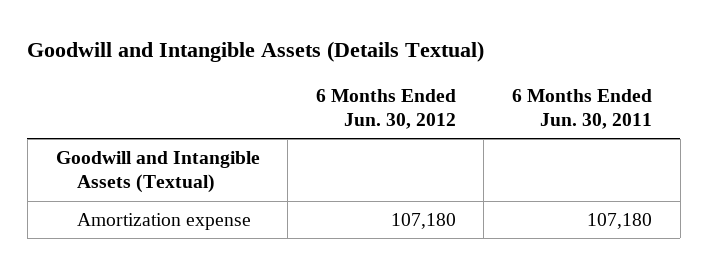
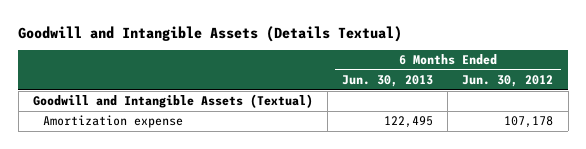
[511,88,652,129] 6 Months Ended Jun. 30, 2011 -> none
none -> [342,75,434,88] Jun. 30, 2013
[390,213,456,230] 107,180 -> [504,116,554,129] 107,178

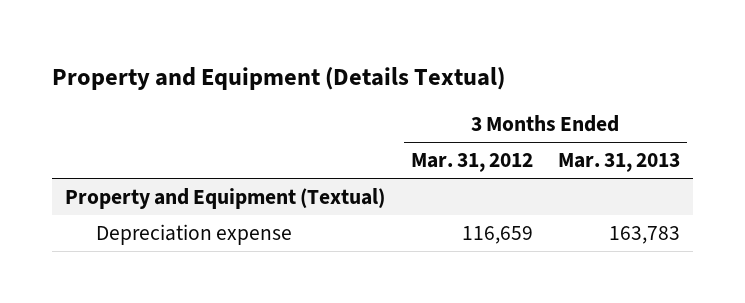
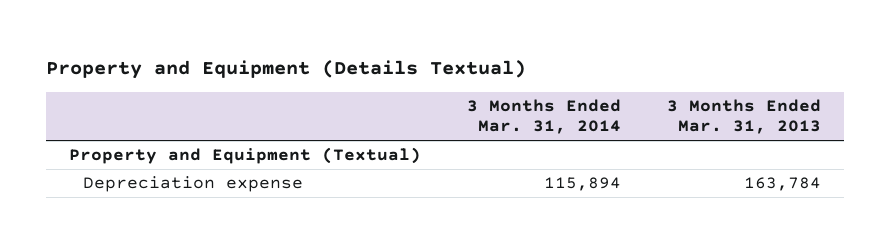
[410,153,533,173] Mar. 31, 2012 -> none
none -> [466,98,621,135] 3 Months Ended Mar. 31, 2014
[609,225,681,244] 163,783 -> [743,177,821,192] 163,784

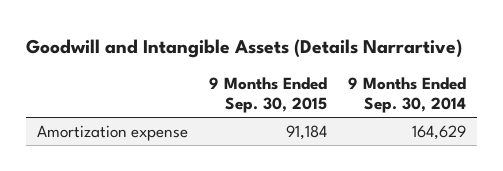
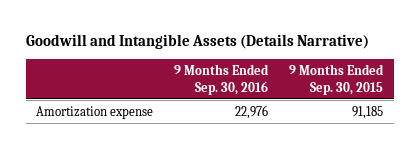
[26,38,463,58] Goodwill and Intangible Assets (Details Narrartive) -> [25,34,369,50] Goodwill and Intangible Assets (Details Narrative)
[348,76,467,114] 9 Months Ended Sep. 30, 2014 -> none
none -> [174,64,270,95] 9 Months Ended Sep. 30, 2016
[286,125,328,141] 91,184 -> [352,106,384,120] 91,185

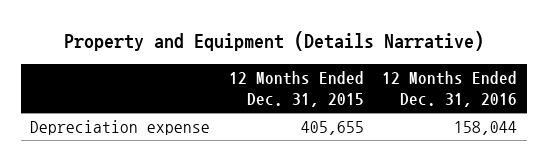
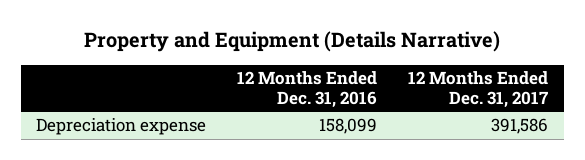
[228,70,364,107] 12 Months Ended Dec. 31, 2015 -> none
none -> [408,71,549,109] 12 Months Ended Dec. 31, 2017
[454,121,518,136] 158,044 -> [319,118,378,135] 158,099

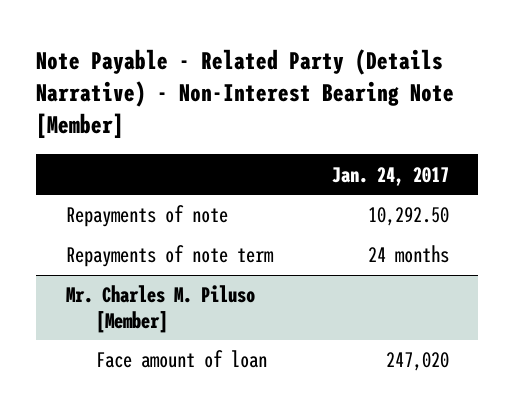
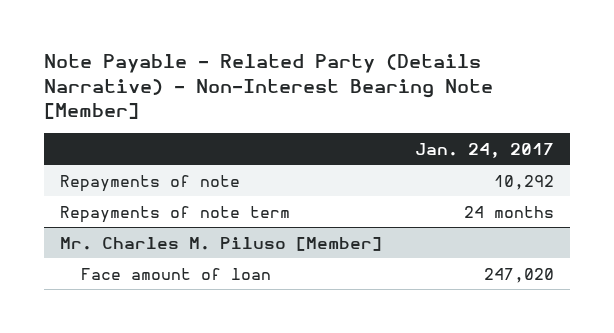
[367,207,449,227] 10,292.50 -> [493,174,554,190] 10,292

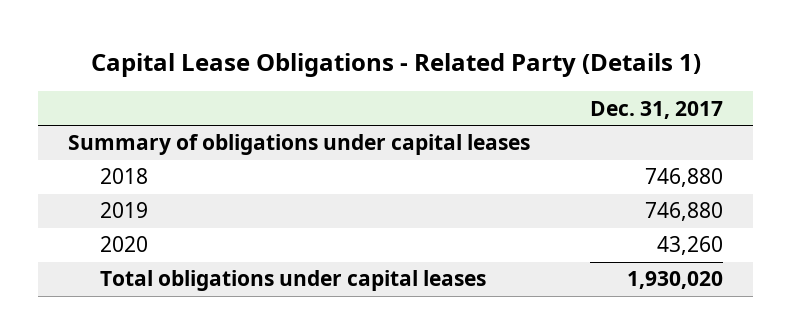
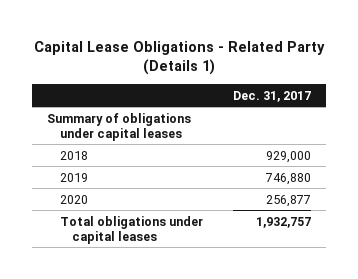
[645,168,724,188] 746,880 -> [265,150,311,163] 929,000
[657,236,724,256] 43,260 -> [265,194,311,207] 256,877
[627,271,724,290] 1,930,020 -> [255,216,311,228] 1,932,757

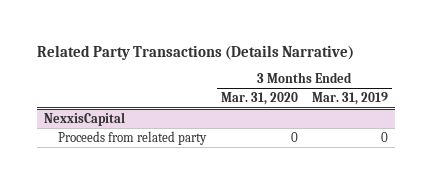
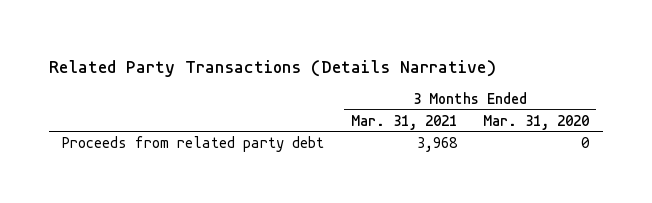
[312,92,389,106] Mar. 31, 2019 -> none
none -> [350,114,457,130] Mar. 31, 2021
[44,111,126,126] NexxisCapital -> none
[58,130,208,145] Proceeds from related party -> [62,136,325,153] Proceeds from related party debt

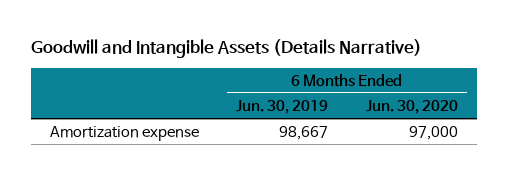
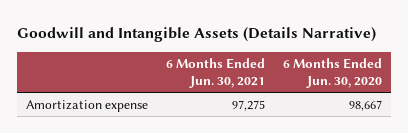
[236,99,329,114] Jun. 30, 2019 -> none
none -> [166,57,266,89] 6 Months Ended Jun. 30, 2021
[408,125,458,140] 97,000 -> [349,99,383,111] 98,667

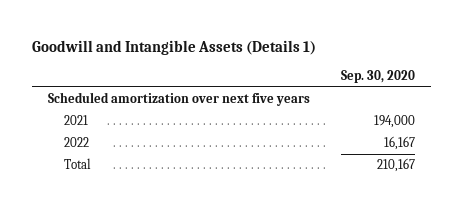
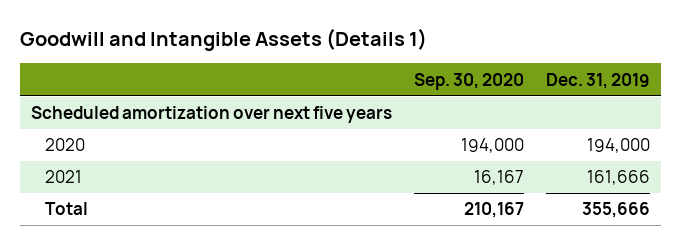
none -> [545,72,650,89] Dec. 31, 2019
[63,137,89,148] 2022 -> none
none -> [44,138,85,152] 2020
[374,115,416,129] 194,000 -> [473,170,524,186] 16,167

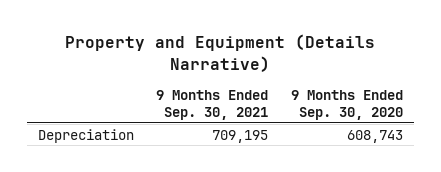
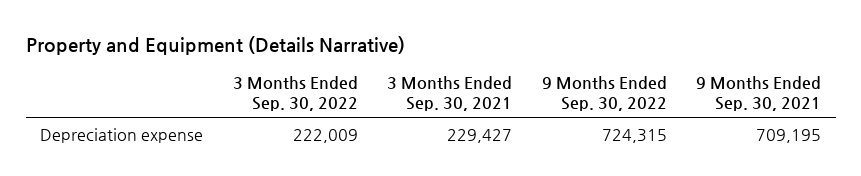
[290,89,403,121] 9 Months Ended Sep. 30, 2020 -> none
none -> [232,76,358,111] 3 Months Ended Sep. 30, 2022
none -> [387,76,513,111] 3 Months Ended Sep. 30, 2021
none -> [541,76,667,111] 9 Months Ended Sep. 30, 2022
[37,128,134,143] Depreciation -> [40,128,204,144] Depreciation expense

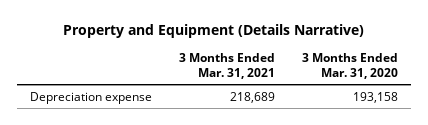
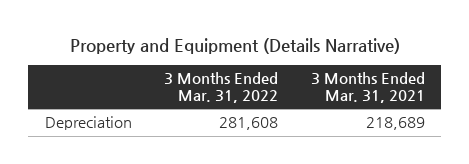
[301,53,398,79] 3 Months Ended Mar. 31, 2020 -> none
none -> [164,72,279,104] 3 Months Ended Mar. 31, 2022
[30,91,153,104] Depreciation expense -> [44,116,132,131] Depreciation

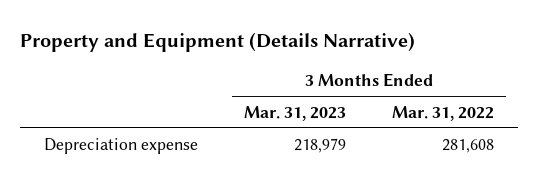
[310,72,425,104] 3 Months Ended Mar. 31, 2021 -> none
none -> [244,105,347,121] Mar. 31, 2023
[44,116,132,131] Depreciation -> [43,138,198,155] Depreciation expense

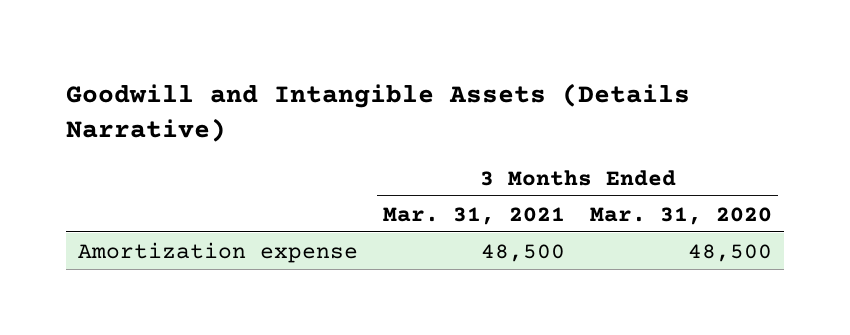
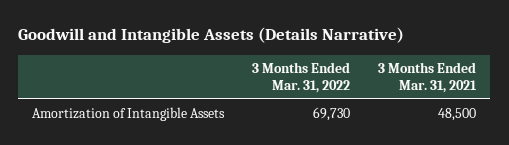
[590,206,773,225] Mar. 31, 2020 -> none
none -> [252,61,351,94] 3 Months Ended Mar. 31, 2022
[78,241,359,263] Amortization expense -> [32,107,226,122] Amortization of Intangible Assets

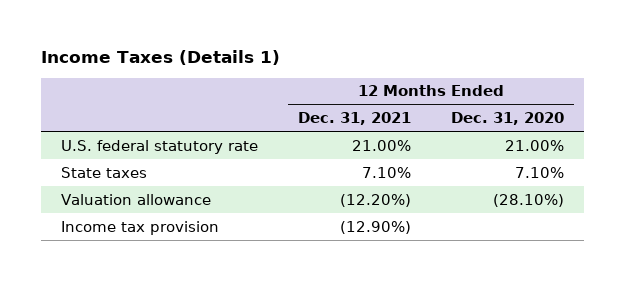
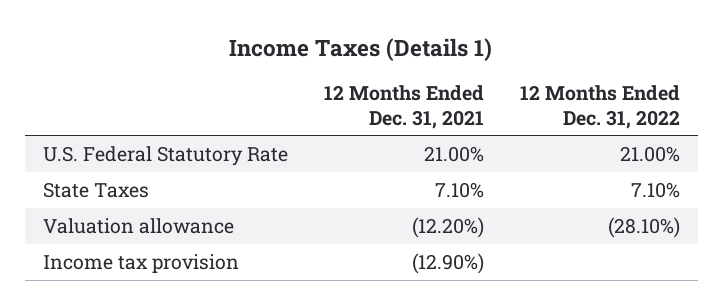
[450,112,564,126] Dec. 31, 2020 -> none
none -> [519,85,680,129] 12 Months Ended Dec. 31, 2022
[60,139,258,154] U.S. federal statutory rate -> [43,145,289,166] U.S. Federal Statutory Rate
[60,166,147,178] State taxes -> [43,181,150,198] State Taxes

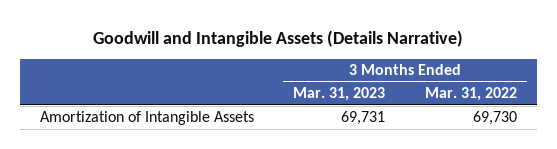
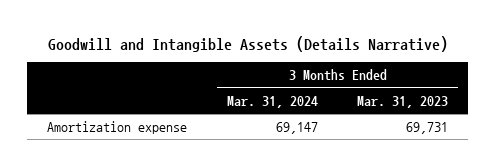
[425,87,518,102] Mar. 31, 2022 -> none
none -> [226,95,318,108] Mar. 31, 2024
[39,111,254,126] Amortization of Intangible Assets -> [47,121,188,135] Amortization expense

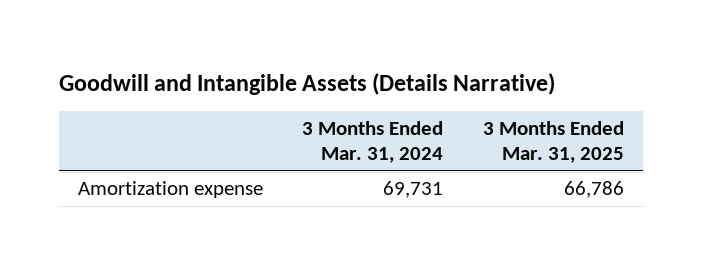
[357,95,449,108] Mar. 31, 2023 -> none
none -> [482,120,624,164] 3 Months Ended Mar. 31, 2025
[275,122,318,135] 69,147 -> [383,181,444,199] 69,731

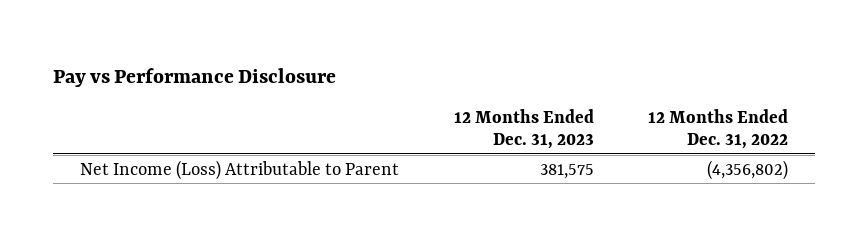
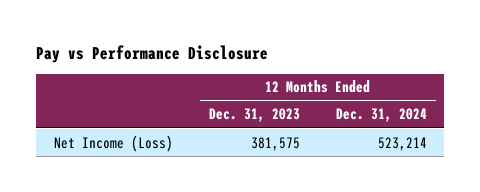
[648,108,789,150] 12 Months Ended Dec. 31, 2022 -> none
none -> [335,108,427,123] Dec. 31, 2024
[80,159,400,180] Net Income (Loss) Attributable to Parent -> [53,134,173,152] Net Income (Loss)

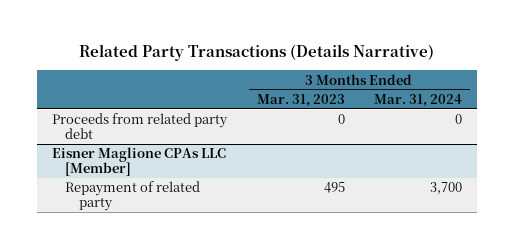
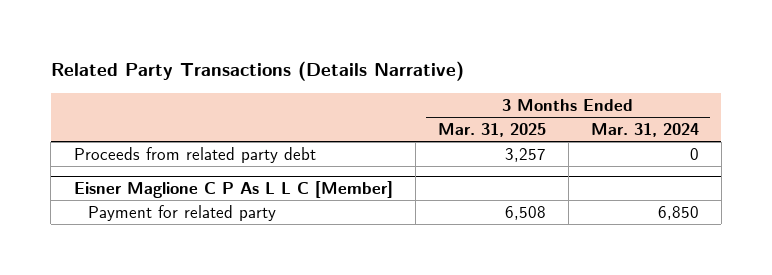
[256,93,345,107] Mar. 31, 2023 -> none
none -> [437,123,546,138] Mar. 31, 2025
[51,147,226,177] Eisner Maglione CPAs LLC [Member] -> [73,181,393,199] Eisner Maglione C P As L L C [Member]
[65,181,201,212] Repayment of related party -> [87,204,276,221] Payment for related party
[430,182,463,195] 3,700 -> [657,205,699,220] 6,850

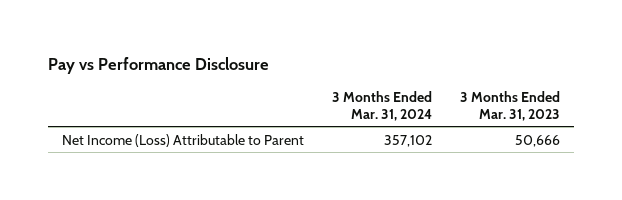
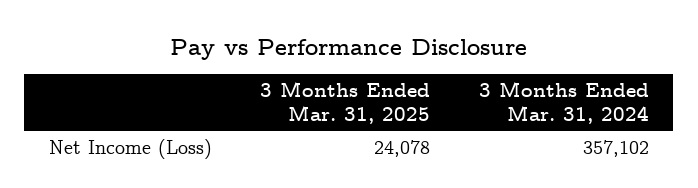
[459,91,560,121] 3 Months Ended Mar. 31, 2023 -> none
none -> [260,81,431,124] 3 Months Ended Mar. 31, 2025
[62,133,305,147] Net Income (Loss) Attributable to Parent -> [48,139,212,160] Net Income (Loss)

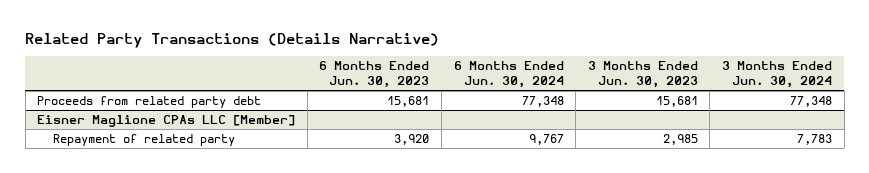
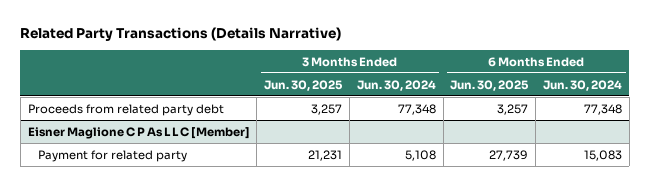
[319,61,430,88] 6 Months Ended Jun. 30, 2023 -> none
[587,61,698,88] 3 Months Ended Jun. 30, 2023 -> none
none -> [264,79,344,91] Jun. 30, 2025
none -> [450,79,530,91] Jun. 30, 2025
[37,115,296,128] Eisner Maglione CPAs LLC [Member] -> [27,126,250,139] Eisner Maglione C P As L L C [Member]
[53,134,236,147] Repayment of related party -> [38,149,188,162] Payment for related party
[528,134,564,146] 9,767 -> [583,149,622,161] 15,083
[797,134,833,146] 7,783 -> [404,149,436,161] 5,108

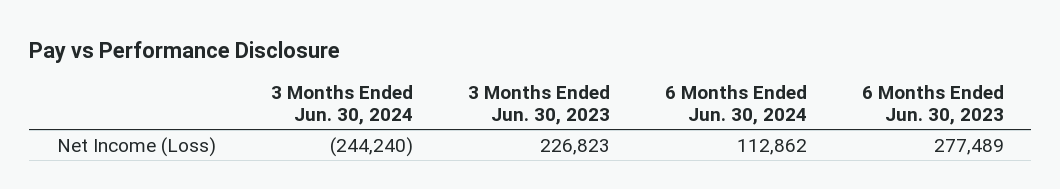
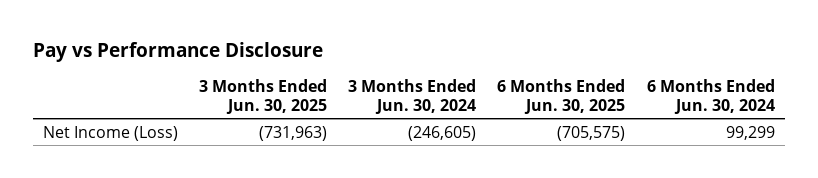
[467,84,610,126] 3 Months Ended Jun. 30, 2023 -> none
[861,84,1004,126] 6 Months Ended Jun. 30, 2023 -> none
none -> [199,79,328,114] 3 Months Ended Jun. 30, 2025
none -> [497,79,626,114] 6 Months Ended Jun. 30, 2025
[329,136,413,157] (244,240) -> [408,125,477,141] (246,605)
[736,138,807,155] 112,862 -> [725,125,775,140] 99,299

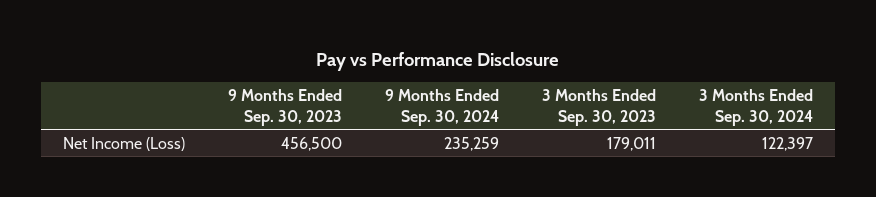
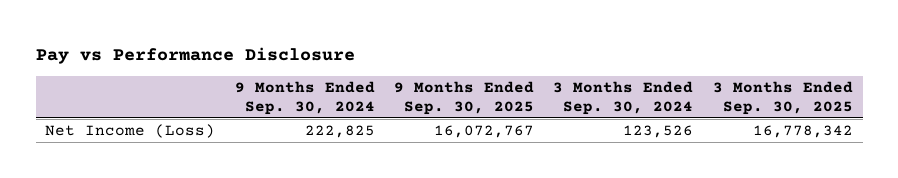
[227,89,342,126] 9 Months Ended Sep. 30, 2023 -> none
[542,89,657,126] 3 Months Ended Sep. 30, 2023 -> none
none -> [394,81,535,115] 9 Months Ended Sep. 30, 2025
none -> [712,81,853,115] 3 Months Ended Sep. 30, 2025
[443,136,499,151] 235,259 -> [304,125,375,139] 222,825
[762,136,814,151] 122,397 -> [623,125,694,139] 123,526

